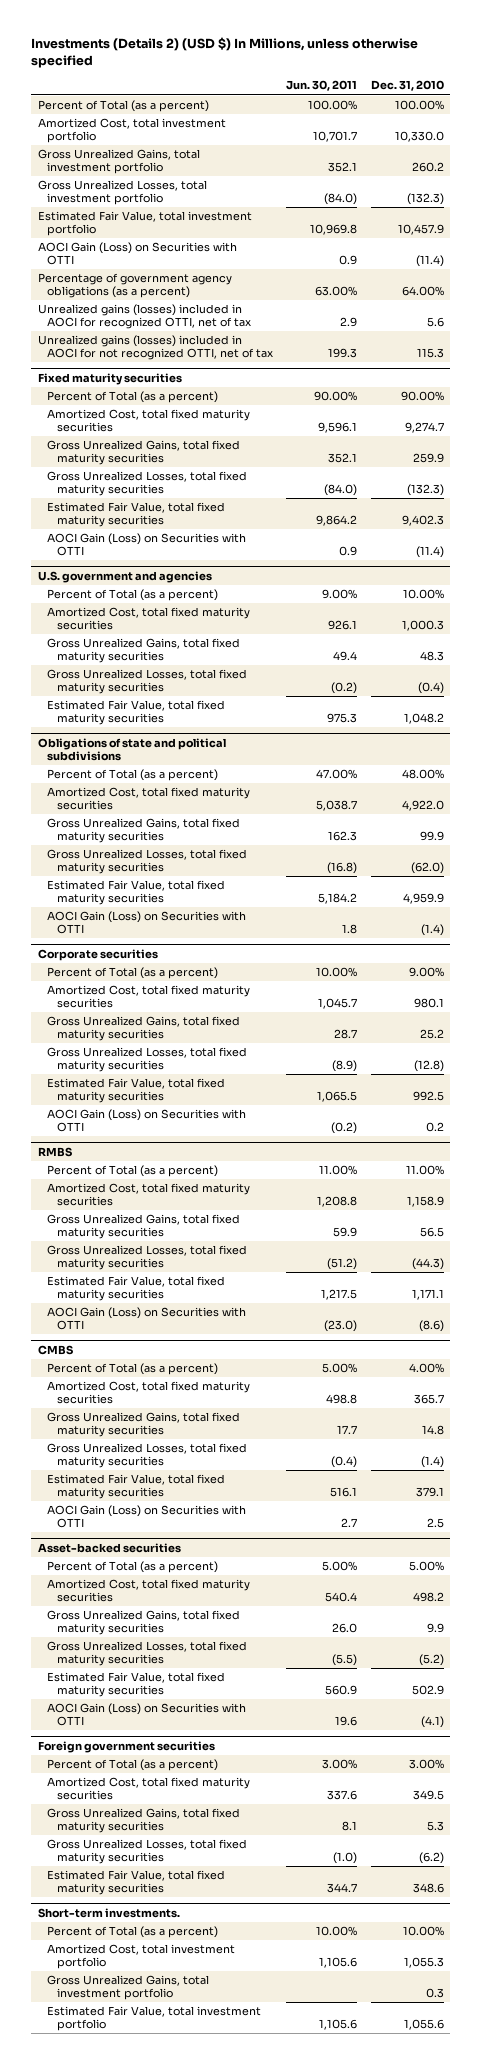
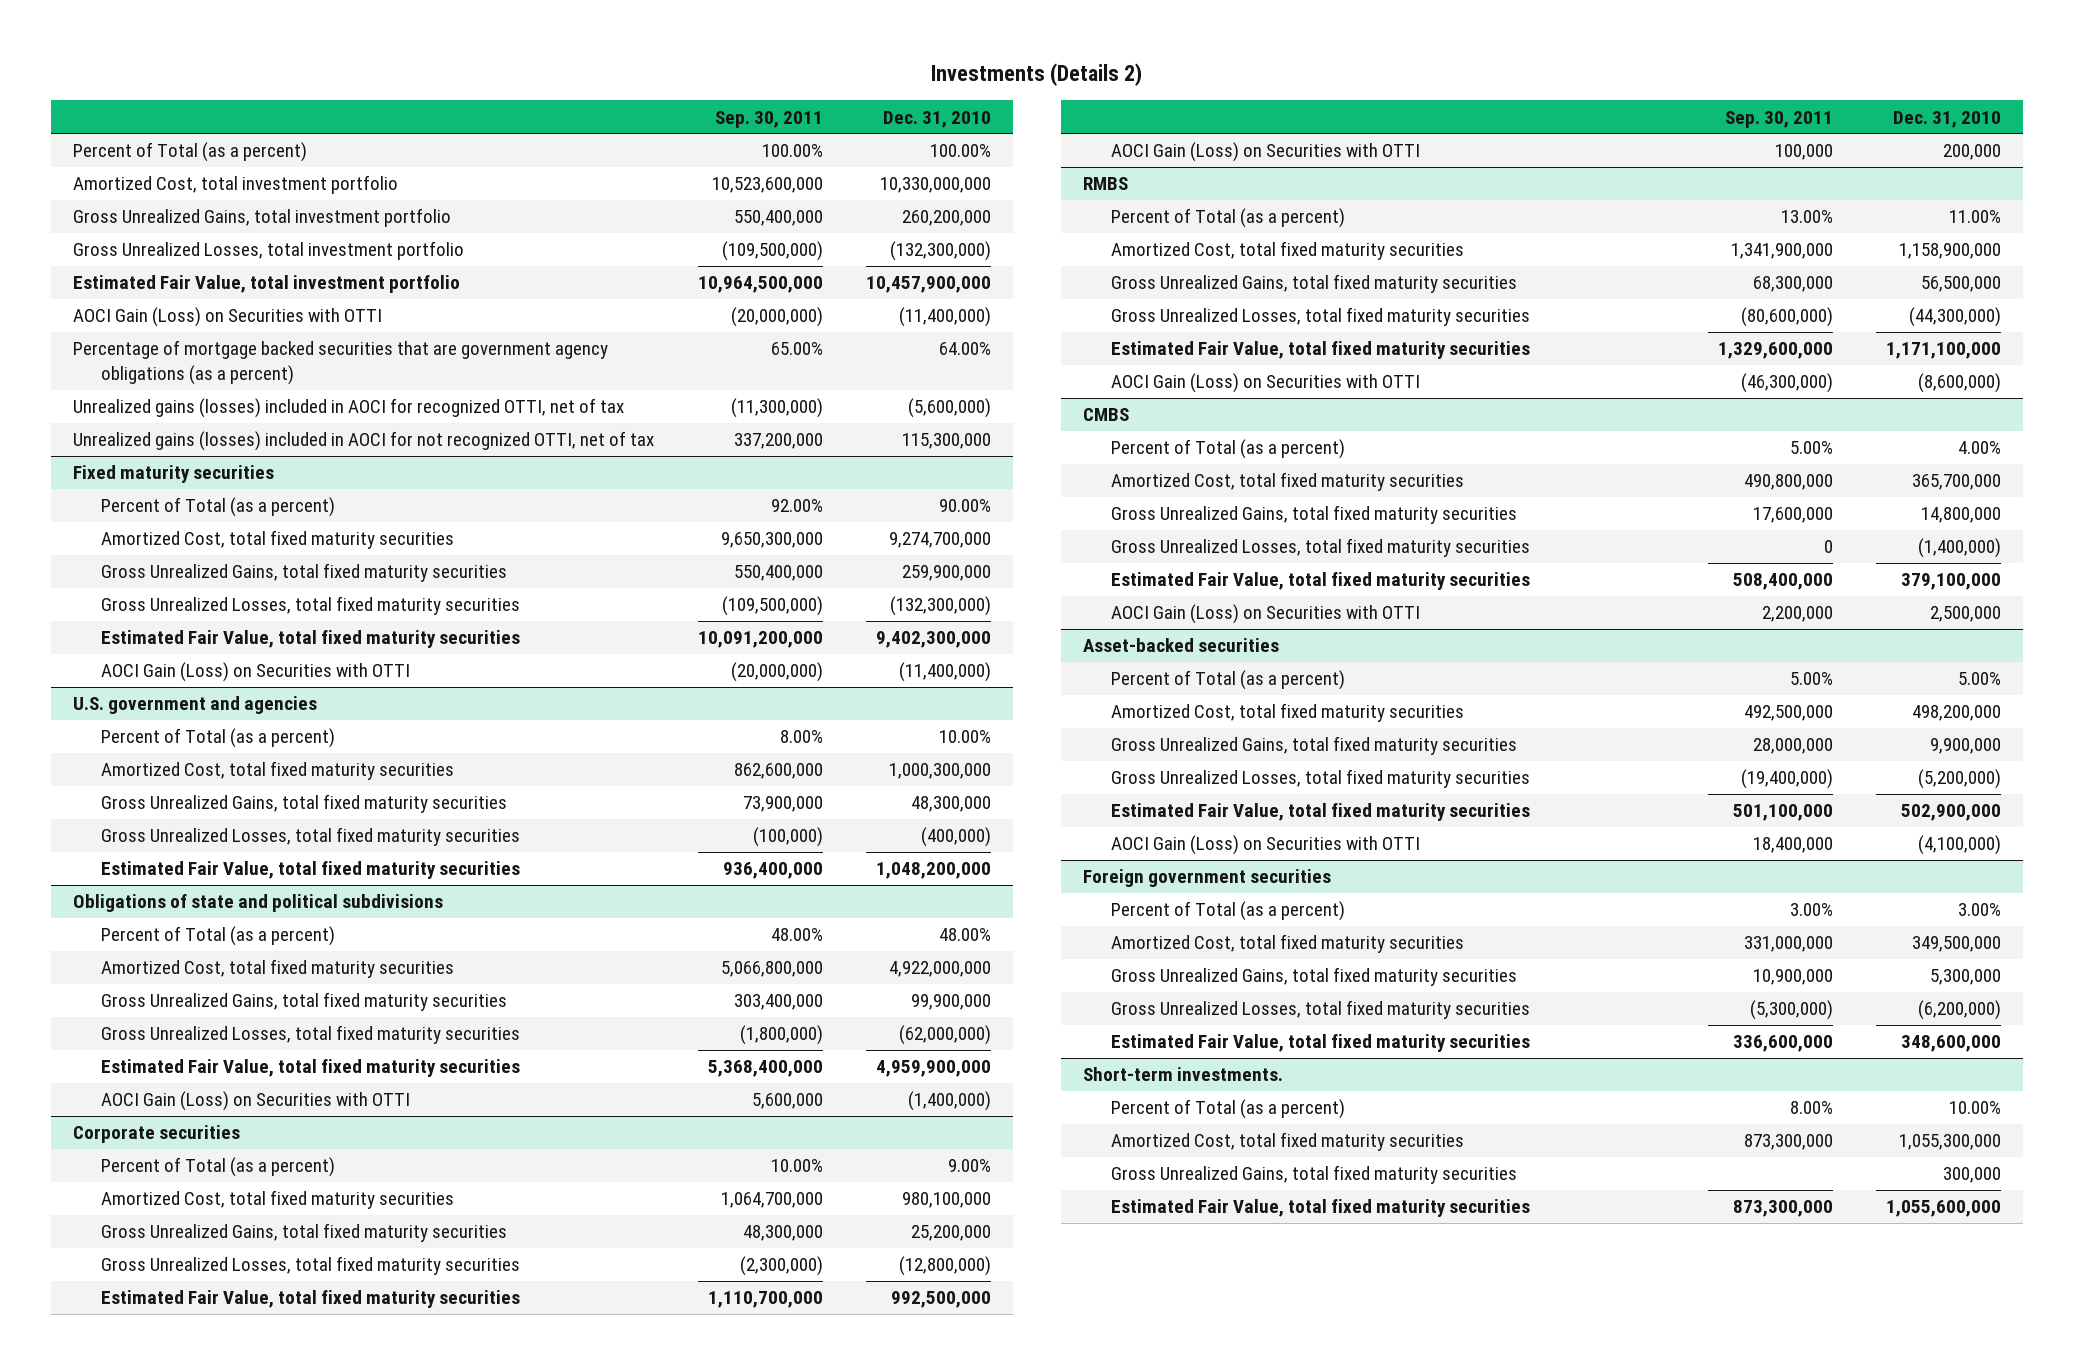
[31,37,419,69] Investments (Details 2) (USD $) In Millions, unless otherwise specified -> [931,63,1143,87] Investments (Details 2)
[286,80,358,92] Jun. 30, 2011 -> none
none -> [714,110,823,128] Sep. 30, 2011
[394,131,444,143] 10,330.0 -> [880,177,992,194] 10,330,000,000
[411,162,444,173] 260.2 -> [902,210,992,227] 260,200,000
[406,193,444,206] (132.3) -> [890,241,992,262] (132,300,000)
[397,224,444,236] 10,457.9 -> [866,276,992,294] 10,457,900,000
[415,255,444,268] (11.4) -> [899,307,992,328] (11,400,000)
[37,273,232,299] Percentage of government agency obligations (as a percent) -> [73,340,609,385] Percentage of mortgage backed securities that are government agency obligations (as a percent)
[426,317,444,328] 5.6 -> [908,398,992,419] (5,600,000)
[416,348,444,359] 115.3 -> [902,433,992,450] 115,300,000
[404,422,444,434] 9,274.7 -> [889,532,992,549] 9,274,700,000
[412,453,444,464] 259.9 -> [902,565,992,582] 259,900,000
[406,484,444,497] (132.3) -> [890,596,992,617] (132,300,000)
[401,515,444,527] 9,402.3 -> [876,631,992,649] 9,402,300,000
[415,546,444,559] (11.4) -> [899,662,992,683] (11,400,000)
[401,620,444,632] 1,000.3 -> [889,763,992,780] 1,000,300,000
[419,651,444,662] 48.3 -> [911,796,992,813] 48,300,000
[417,682,444,695] (0.4) -> [921,827,992,848] (400,000)
[403,713,444,725] 1,048.2 -> [876,862,992,880] 1,048,200,000
[401,800,444,812] 4,922.0 -> [889,961,992,978] 4,922,000,000
[419,831,444,842] 99.9 -> [911,994,992,1011] 99,900,000
[410,862,444,875] (62.0) -> [899,1025,992,1046] (62,000,000)
[402,893,444,905] 4,959.9 -> [876,1060,992,1078] 4,959,900,000
[420,924,444,937] (1.4) -> [908,1091,992,1112] (1,400,000)
[413,998,444,1009] 980.1 -> [902,1192,992,1209] 980,100,000
[419,1029,444,1040] 25.2 -> [911,1225,992,1242] 25,200,000
[413,1060,444,1073] (12.8) -> [899,1256,992,1277] (12,800,000)
[412,1091,444,1102] 992.5 -> [891,1291,992,1309] 992,500,000
[425,1122,444,1133] 0.2 -> [1943,144,2002,161] 200,000
[406,1196,444,1208] 1,158.9 -> [1899,243,2002,260] 1,158,900,000
[419,1227,444,1238] 56.5 -> [1921,276,2002,293] 56,500,000
[411,1258,444,1271] (44.3) -> [1909,307,2002,328] (44,300,000)
[411,1289,444,1301] 1,171.1 -> [1886,342,2002,360] 1,171,100,000
[418,1320,444,1333] (8.6) -> [1918,373,2002,394] (8,600,000)
[413,1394,444,1405] 365.7 -> [1912,474,2002,491] 365,700,000
[421,1425,444,1436] 14.8 -> [1921,507,2002,524] 14,800,000
[420,1456,444,1469] (1.4) -> [1918,538,2002,559] (1,400,000)
[415,1487,444,1498] 379.1 -> [1901,573,2002,591] 379,100,000
[426,1518,444,1529] 2.5 -> [1930,606,2002,623] 2,500,000
[412,1592,444,1603] 498.2 -> [1912,705,2002,722] 498,200,000
[426,1623,444,1634] 9.9 -> [1930,738,2002,755] 9,900,000
[418,1654,444,1667] (5.2) -> [1918,769,2002,790] (5,200,000)
[411,1685,444,1696] 502.9 -> [1901,804,2002,822] 502,900,000
[420,1716,444,1729] (4.1) -> [1918,835,2002,856] (4,100,000)
[412,1790,444,1801] 349.5 -> [1912,936,2002,953] 349,500,000
[426,1821,444,1832] 5.3 -> [1930,969,2002,986] 5,300,000
[418,1852,444,1865] (6.2) -> [1918,1000,2002,1021] (6,200,000)
[412,1883,444,1894] 348.6 -> [1901,1035,2002,1053] 348,600,000
[47,1944,236,1970] Amortized Cost, total investment portfolio -> none
[47,1975,210,2001] Gross Unrealized Gains, total investment portfolio -> none
[47,2006,262,2032] Estimated Fair Value, total investment portfolio -> none
none -> [1110,1132,1464,1152] Amortized Cost, total fixed maturity securities
none -> [1110,1165,1517,1185] Gross Unrealized Gains, total fixed maturity securities
none -> [1110,1199,1530,1218] Estimated Fair Value, total fixed maturity securities

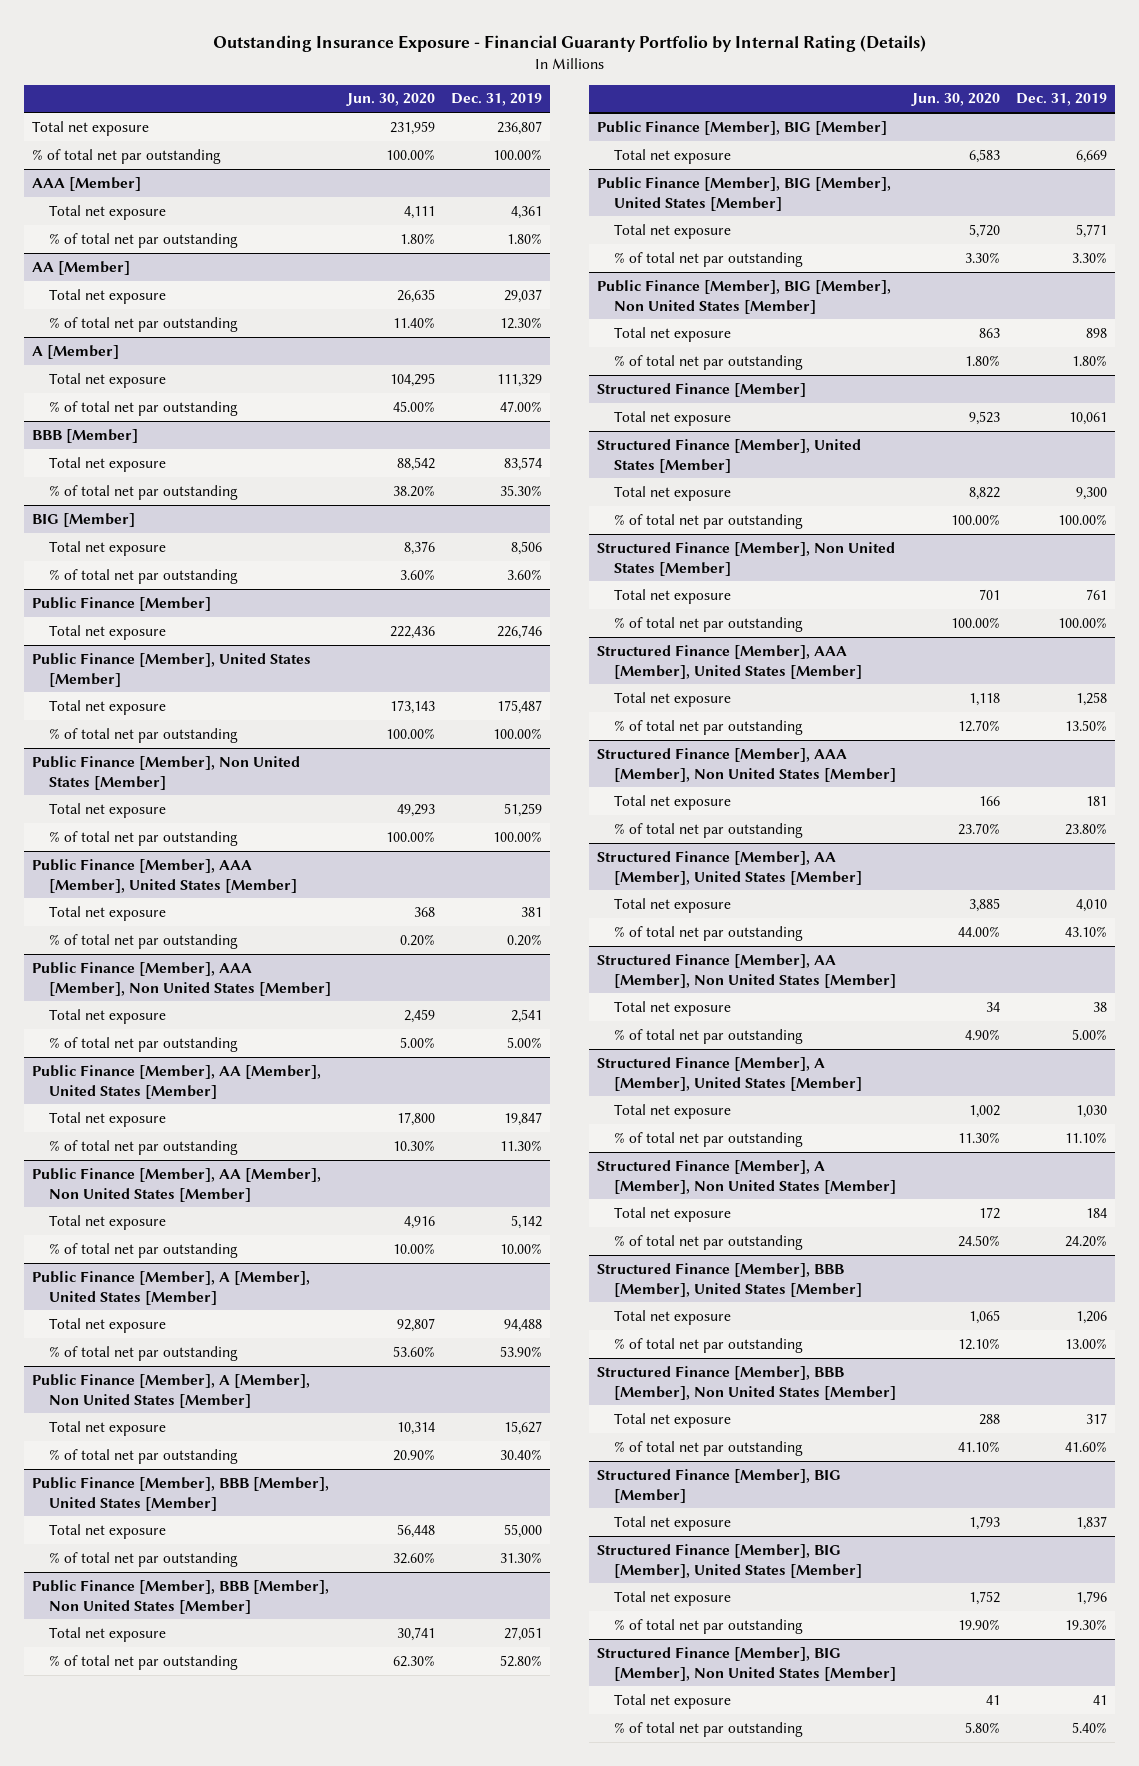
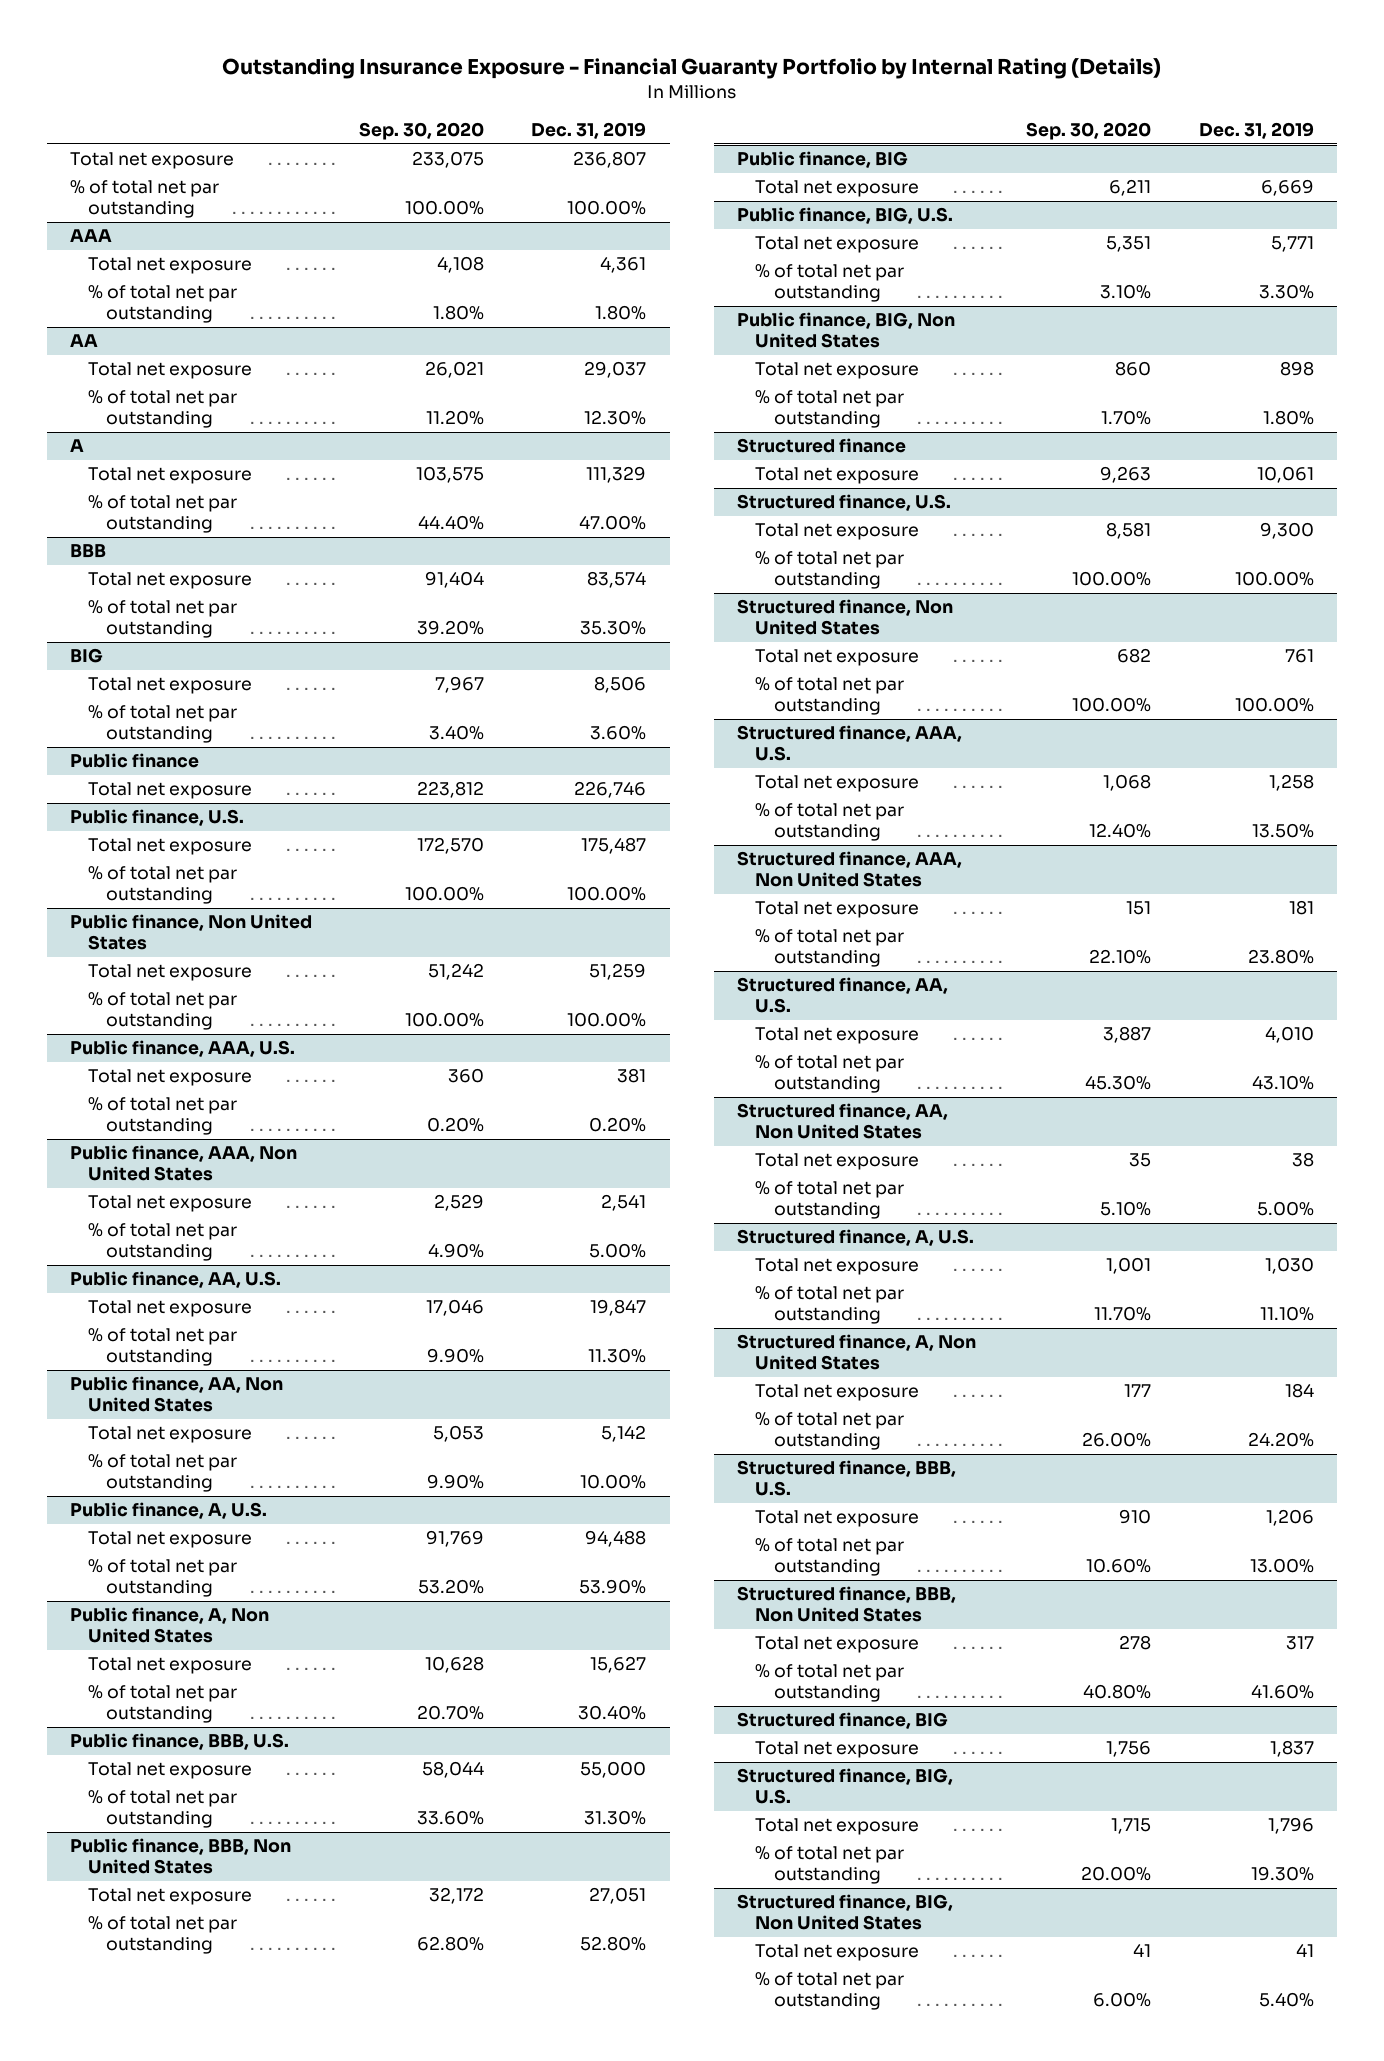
[346,93,436,107] Jun. 30, 2020 -> none
none -> [359,121,485,140] Sep. 30, 2020
[32,176,142,191] AAA [Member] -> [70,229,113,243] AAA
[32,260,131,275] AA [Member] -> [70,334,99,348] AA
[32,344,120,359] A [Member] -> [70,439,85,453] A
[32,428,139,443] BBB [Member] -> [70,544,107,559] BBB
[32,512,136,527] BIG [Member] -> [70,648,104,664] BIG
[32,596,212,611] Public Finance [Member] -> [70,753,200,769] Public finance
[32,652,312,687] Public Finance [Member], United States [Member] -> none
none -> [70,809,245,827] Public finance, U.S.
[32,755,301,790] Public Finance [Member], Non United States [Member] -> [70,914,313,951] Public finance, Non United States
[32,858,298,893] Public Finance [Member], AAA [Member], United States [Member] -> none
none -> [70,1040,296,1058] Public finance, AAA, U.S.
[32,961,332,996] Public Finance [Member], AAA [Member], Non United States [Member] -> [70,1145,298,1182] Public finance, AAA, Non United States
[32,1064,322,1099] Public Finance [Member], AA [Member], United States [Member] -> none
none -> [70,1271,282,1289] Public finance, AA, U.S.
[32,1167,322,1202] Public Finance [Member], AA [Member], Non United States [Member] -> [70,1376,284,1413] Public finance, AA, Non United States
[32,1270,311,1305] Public Finance [Member], A [Member], United States [Member] -> none
none -> [70,1502,268,1520] Public finance, A, U.S.
[32,1373,311,1408] Public Finance [Member], A [Member], Non United States [Member] -> [70,1607,270,1644] Public finance, A, Non United States
[32,1476,330,1511] Public Finance [Member], BBB [Member], United States [Member] -> none
none -> [70,1733,290,1751] Public finance, BBB, U.S.
[32,1579,330,1614] Public Finance [Member], BBB [Member], Non United States [Member] -> [70,1838,292,1875] Public finance, BBB, Non United States
[596,120,887,135] Public Finance [Member], BIG [Member] -> [737,151,909,169] Public finance, BIG
[596,176,891,211] Public Finance [Member], BIG [Member], United States [Member] -> none
none -> [737,207,954,225] Public finance, BIG, U.S.
[596,279,891,314] Public Finance [Member], BIG [Member], Non United States [Member] -> [737,312,956,349] Public finance, BIG, Non United States
[596,382,806,397] Structured Finance [Member] -> [737,438,907,454] Structured finance
[596,438,861,473] Structured Finance [Member], United States [Member] -> none
none -> [737,494,952,512] Structured finance, U.S.
[596,541,895,576] Structured Finance [Member], Non United States [Member] -> [737,599,954,636] Structured finance, Non United States
[596,644,862,679] Structured Finance [Member], AAA [Member], United States [Member] -> none
none -> [737,725,963,762] Structured finance, AAA, U.S.
[596,747,896,782] Structured Finance [Member], AAA [Member], Non United States [Member] -> [737,851,963,888] Structured finance, AAA, Non United States
[596,850,862,885] Structured Finance [Member], AA [Member], United States [Member] -> none
none -> [737,977,949,1014] Structured finance, AA, U.S.
[596,953,896,988] Structured Finance [Member], AA [Member], Non United States [Member] -> [737,1103,949,1140] Structured finance, AA, Non United States
[596,1056,862,1091] Structured Finance [Member], A [Member], United States [Member] -> none
none -> [737,1229,975,1247] Structured finance, A, U.S.
[596,1159,896,1194] Structured Finance [Member], A [Member], Non United States [Member] -> [737,1334,977,1371] Structured finance, A, Non United States
[596,1262,862,1297] Structured Finance [Member], BBB [Member], United States [Member] -> none
none -> [737,1460,957,1497] Structured finance, BBB, U.S.
[596,1365,896,1400] Structured Finance [Member], BBB [Member], Non United States [Member] -> [737,1586,957,1623] Structured finance, BBB, Non United States
[596,1468,841,1503] Structured Finance [Member], BIG [Member] -> [737,1712,949,1730] Structured finance, BIG
[596,1543,862,1578] Structured Finance [Member], BIG [Member], United States [Member] -> none
none -> [737,1768,954,1805] Structured finance, BIG, U.S.
[596,1646,896,1681] Structured Finance [Member], BIG [Member], Non United States [Member] -> [737,1894,954,1931] Structured finance, BIG, Non United States

